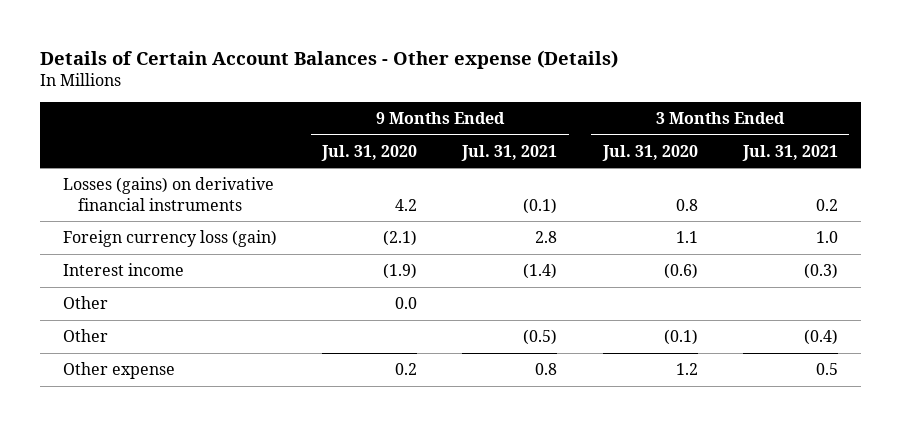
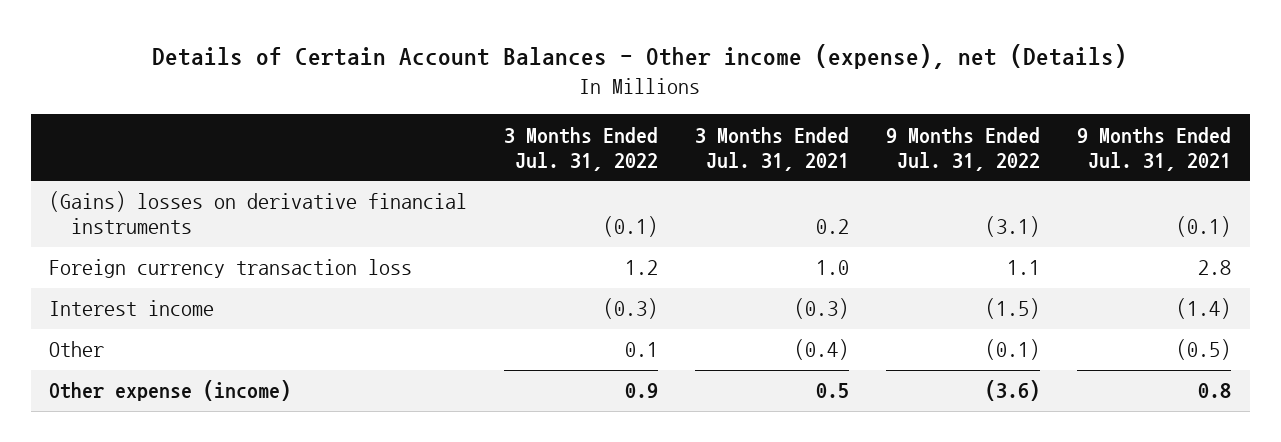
[40,49,619,69] Details of Certain Account Balances - Other expense (Details) -> [152,44,1128,70] Details of Certain Account Balances - Other income (expense), net (Details)
[321,144,418,161] Jul. 31, 2020 -> none
[601,144,698,161] Jul. 31, 2020 -> none
none -> [504,126,659,171] 3 Months Ended Jul. 31, 2022
none -> [886,126,1041,171] 9 Months Ended Jul. 31, 2022
[62,177,274,211] Losses (gains) on derivative financial instruments -> [49,191,468,235] (Gains) losses on derivative financial instruments
[62,230,277,248] Foreign currency loss (gain) -> [49,259,413,279] Foreign currency transaction loss
[62,296,108,310] Other -> none
[62,362,175,380] Other expense -> [49,380,292,402] Other expense (income)

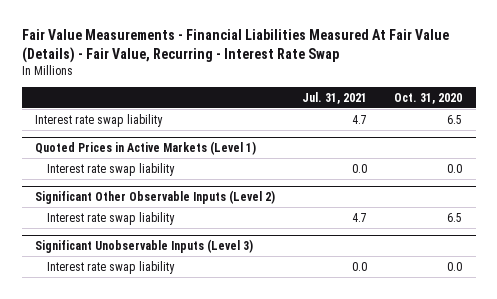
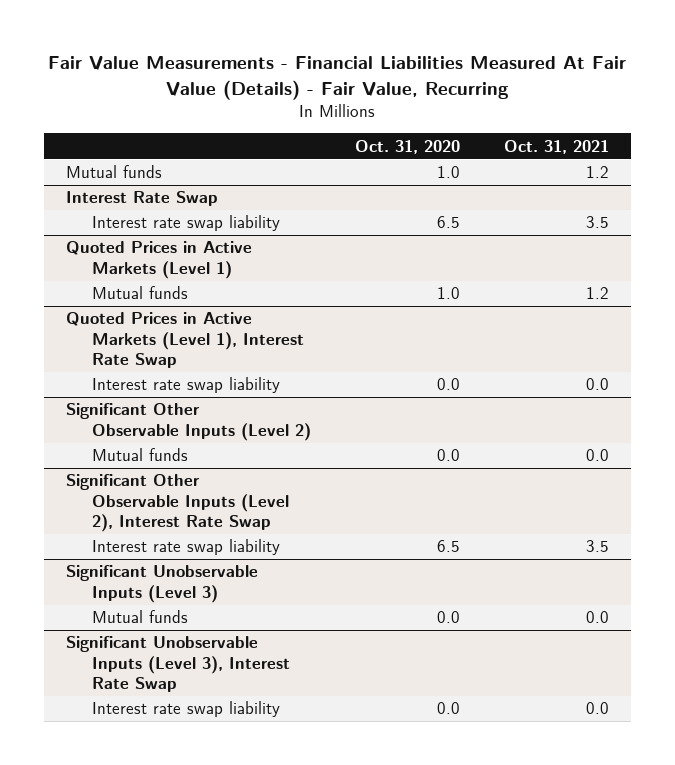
[21,29,449,63] Fair Value Measurements - Financial Liabilities Measured At Fair Value (Details) - Fair Value, Recurring - Interest Rate Swap -> [48,56,627,100] Fair Value Measurements - Financial Liabilities Measured At Fair Value (Details) - Fair Value, Recurring
[302,91,368,104] Jul. 31, 2021 -> none
none -> [503,139,609,154] Oct. 31, 2021
none -> [65,165,162,179] Mutual funds
none -> [65,191,218,207] Interest Rate Swap
none -> [91,286,188,300] Mutual funds
none -> [65,312,304,369] Quoted Prices in Active Markets (Level 1), Interest Rate Swap
none -> [91,448,188,462] Mutual funds
none -> [65,474,289,533] Significant Other Observable Inputs (Level 2), Interest Rate Swap
none -> [91,610,188,624] Mutual funds
none -> [65,636,290,693] Significant Unobservable Inputs (Level 3), Interest Rate Swap

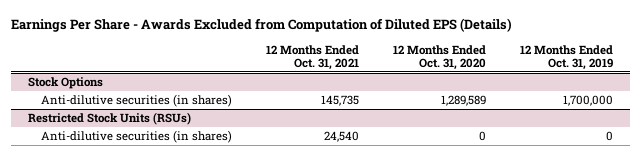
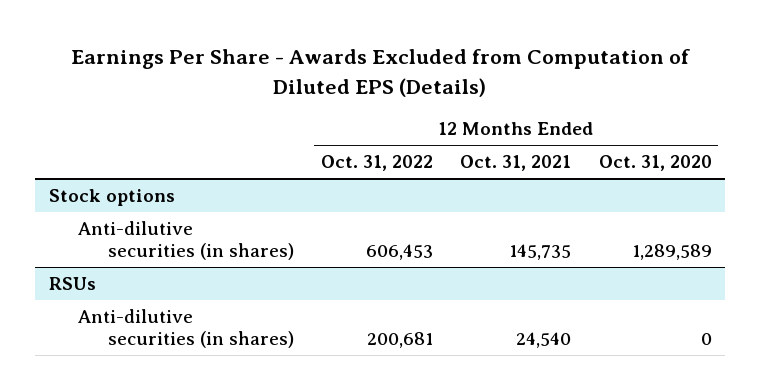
[520,44,614,70] 12 Months Ended Oct. 31, 2019 -> none
none -> [321,155,434,172] Oct. 31, 2022
[28,76,104,89] Stock Options -> [48,188,175,206] Stock options
[28,111,192,125] Restricted Stock Units (RSUs) -> [48,276,96,290] RSUs

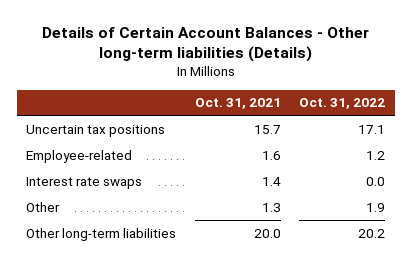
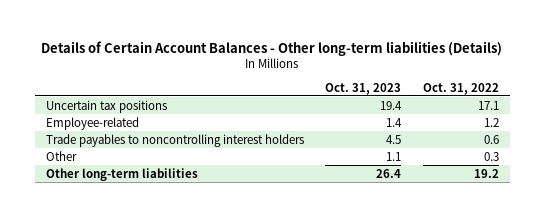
[194,98,281,110] Oct. 31, 2021 -> none
none -> [325,82,402,95] Oct. 31, 2023
[26,176,143,189] Interest rate swaps -> none
none -> [45,133,304,147] Trade payables to noncontrolling interest holders
[366,202,386,212] 1.9 -> [483,151,499,161] 0.3
[358,228,386,238] 20.2 -> [473,168,499,178] 19.2

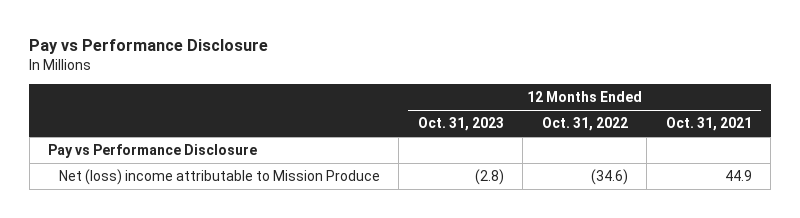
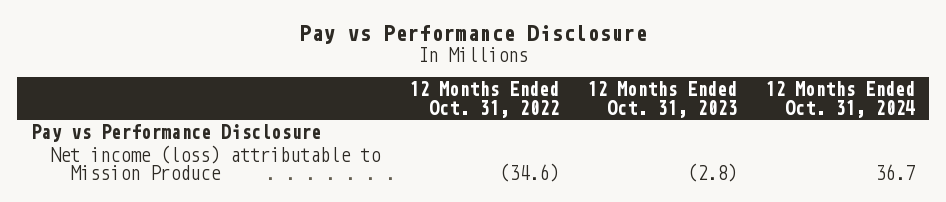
[665,117,752,132] Oct. 31, 2021 -> none
none -> [765,80,916,118] 12 Months Ended Oct. 31, 2024
[58,169,380,186] Net (loss) income attributable to Mission Produce -> [50,144,382,181] Net income (loss) attributable to Mission Produce

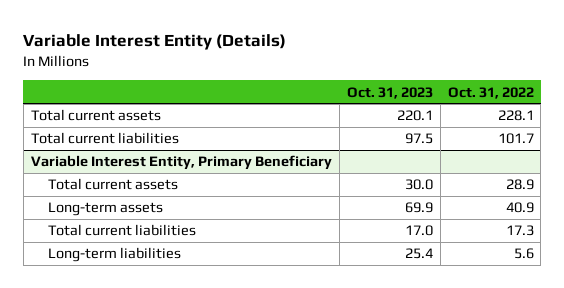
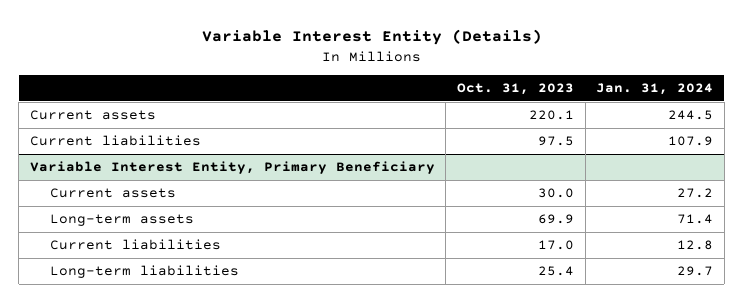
[447,86,534,99] Oct. 31, 2022 -> none
none -> [596,83,714,96] Jan. 31, 2024
[30,109,161,122] Total current assets -> [29,110,156,121] Current assets
[30,132,179,145] Total current liabilities -> [29,135,201,147] Current liabilities
[48,178,179,191] Total current assets -> [49,188,176,199] Current assets
[48,224,197,237] Total current liabilities -> [49,239,221,251] Current liabilities

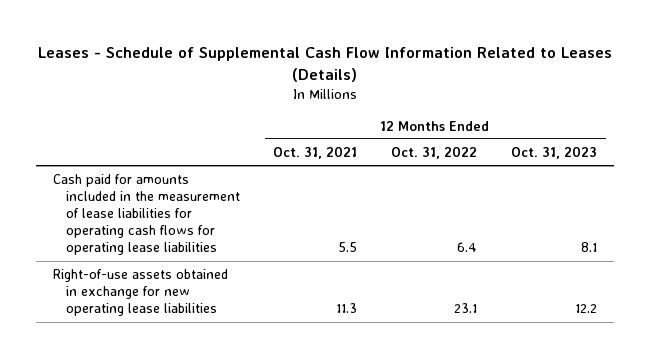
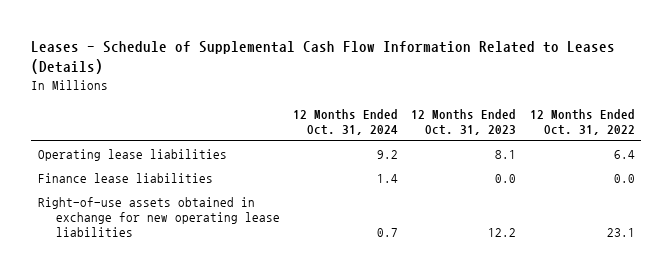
[273,145,358,159] Oct. 31, 2021 -> none
none -> [292,108,398,136] 12 Months Ended Oct. 31, 2024
[52,173,240,256] Cash paid for amounts included in the measurement of lease liabilities for operating cash flows for operating lease liabilities -> [37,149,227,162] Operating lease liabilities
none -> [37,173,213,184] Finance lease liabilities

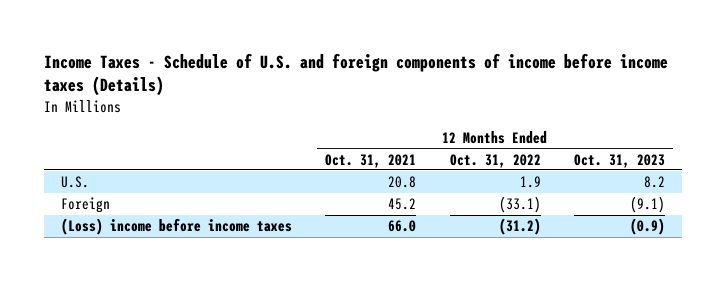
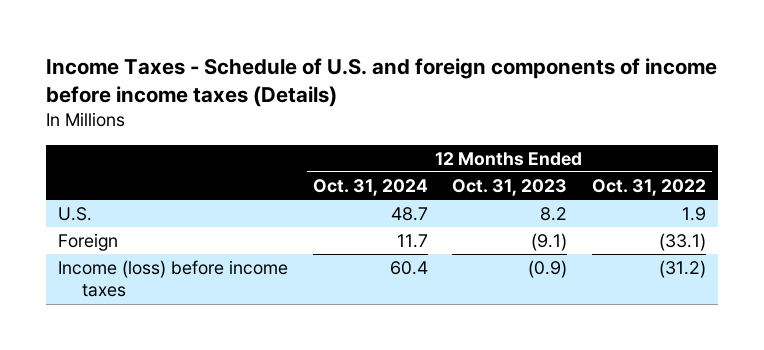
[325,153,417,168] Oct. 31, 2021 -> none
none -> [312,179,428,197] Oct. 31, 2024
[60,218,292,236] (Loss) income before income taxes -> [57,260,288,298] Income (loss) before income taxes

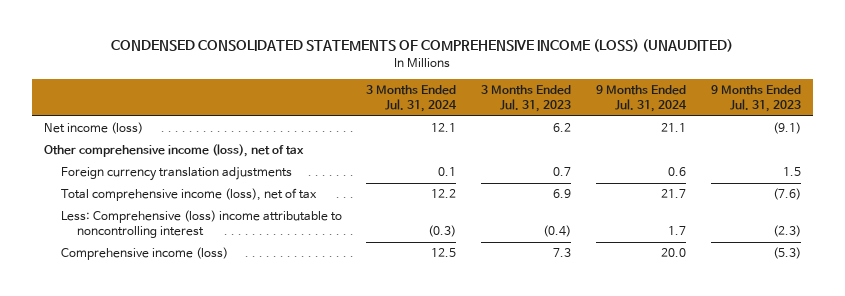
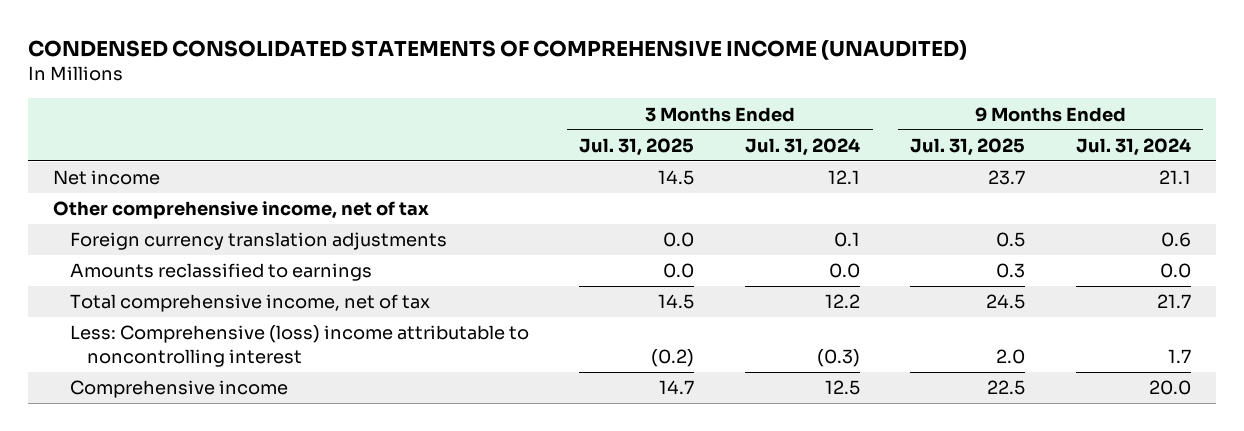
[111,39,734,53] CONDENSED CONSOLIDATED STATEMENTS OF COMPREHENSIVE INCOME (LOSS) (UNAUDITED) -> [28,40,968,61] CONDENSED CONSOLIDATED STATEMENTS OF COMPREHENSIVE INCOME (UNAUDITED)
[481,84,572,113] 3 Months Ended Jul. 31, 2023 -> none
[710,84,801,113] 9 Months Ended Jul. 31, 2023 -> none
none -> [579,137,695,156] Jul. 31, 2025
none -> [910,137,1026,156] Jul. 31, 2025
[44,122,144,135] Net income (loss) -> [53,170,161,186] Net income
[44,144,305,158] Other comprehensive income (loss), net of tax -> [53,201,430,220] Other comprehensive income, net of tax
none -> [70,263,373,282] Amounts reclassified to earnings
[60,188,317,202] Total comprehensive income (loss), net of tax -> [70,294,431,313] Total comprehensive income, net of tax
[60,247,228,261] Comprehensive income (loss) -> [70,380,289,399] Comprehensive income

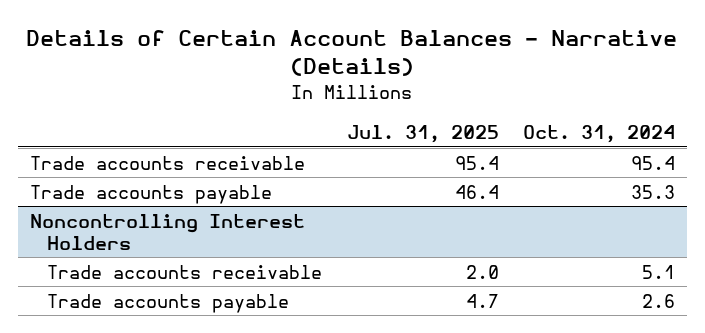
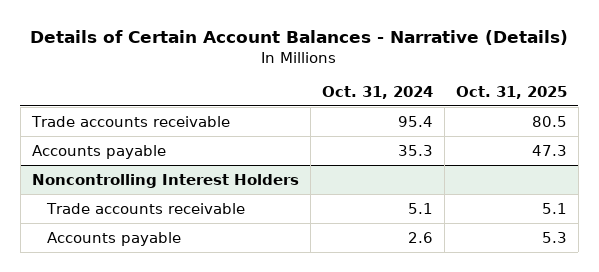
[346,124,499,143] Jul. 31, 2025 -> none
none -> [455,85,567,99] Oct. 31, 2025
[29,184,272,204] Trade accounts payable -> [31,144,166,159] Accounts payable
[47,293,290,313] Trade accounts payable -> [47,231,182,246] Accounts payable

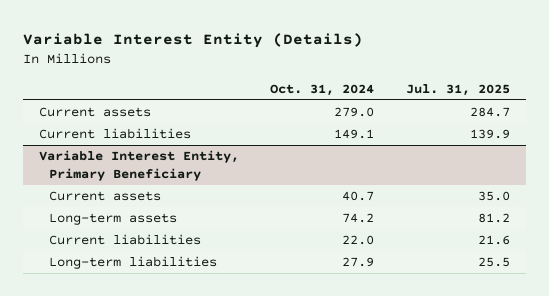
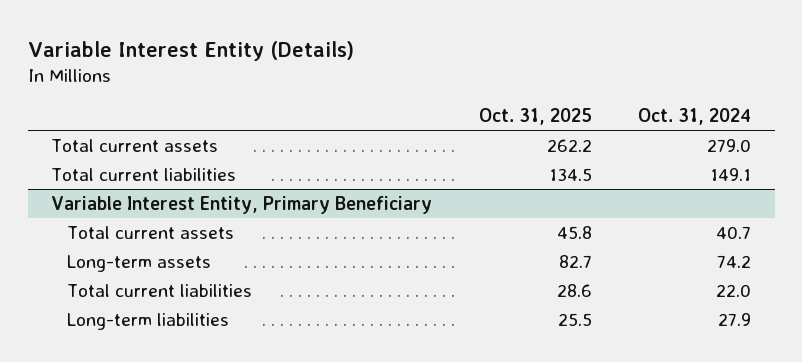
[405,83,510,96] Jul. 31, 2025 -> none
none -> [478,107,592,125] Oct. 31, 2025
[38,107,151,118] Current assets -> [50,139,218,153] Total current assets
[38,128,191,140] Current liabilities -> [50,168,236,182] Total current liabilities
[49,191,162,202] Current assets -> [66,226,234,240] Total current assets
[49,234,202,246] Current liabilities -> [66,284,252,298] Total current liabilities

